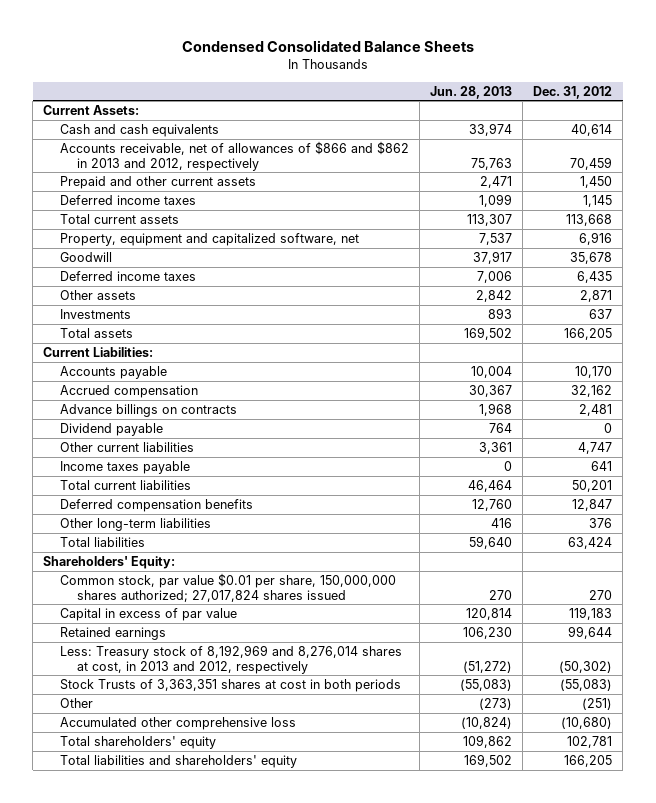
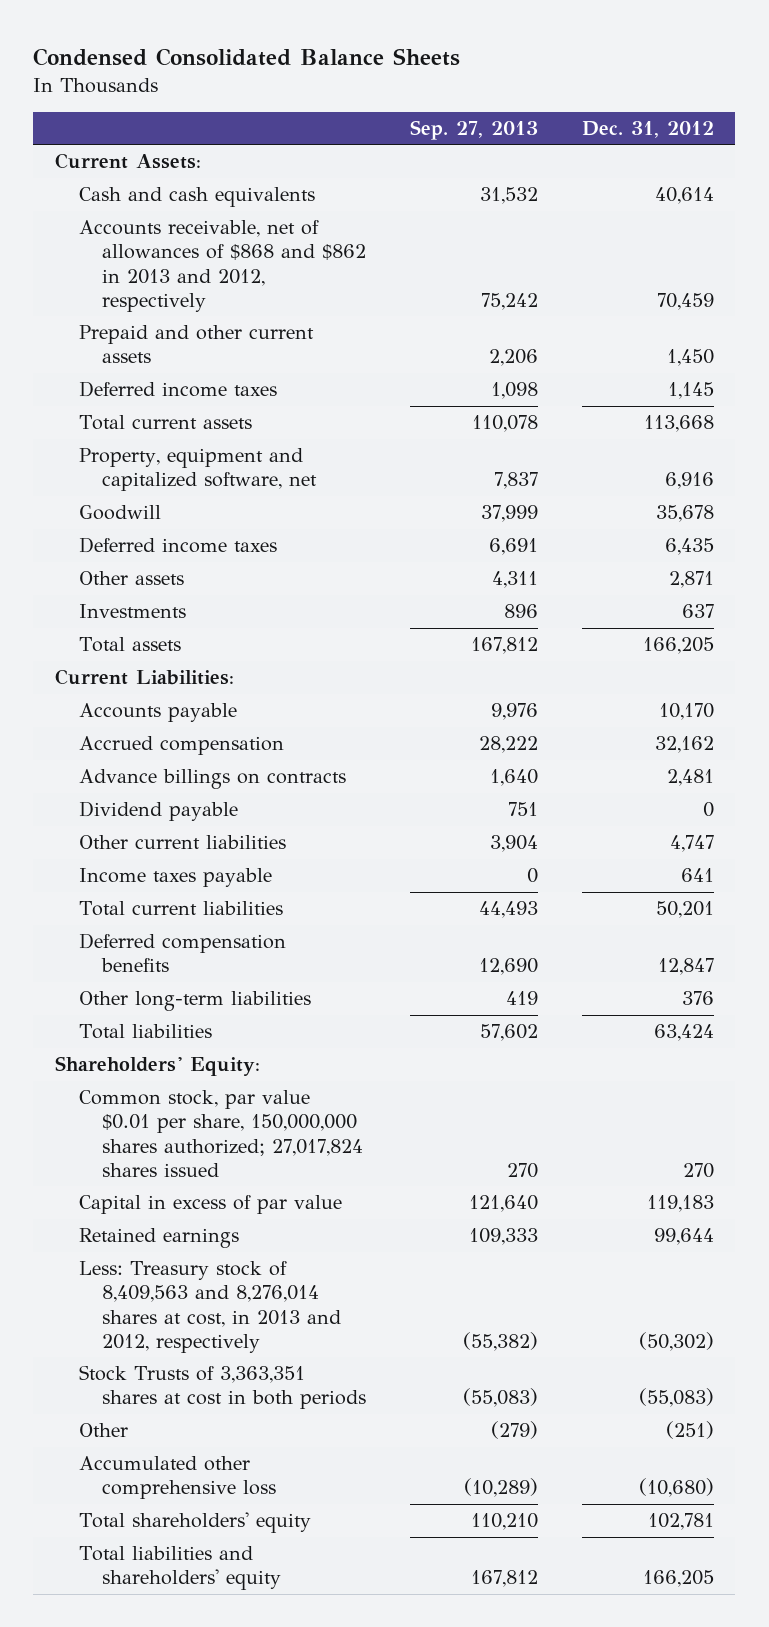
[430,85,513,99] Jun. 28, 2013 -> none
none -> [409,120,538,141] Sep. 27, 2013
[59,140,409,171] Accounts receivable, net of allowances of $866 and $862 in 2013 and 2012, respectively -> [78,220,366,312] Accounts receivable, net of allowances of $868 and $862 in 2013 and 2012, respectively
[59,644,402,674] Less: Treasury stock of 8,192,969 and 8,276,014 shares at cost, in 2013 and 2012, respectively -> [78,1261,341,1353] Less: Treasury stock of 8,409,563 and 8,276,014 shares at cost, in 2013 and 2012, respectively

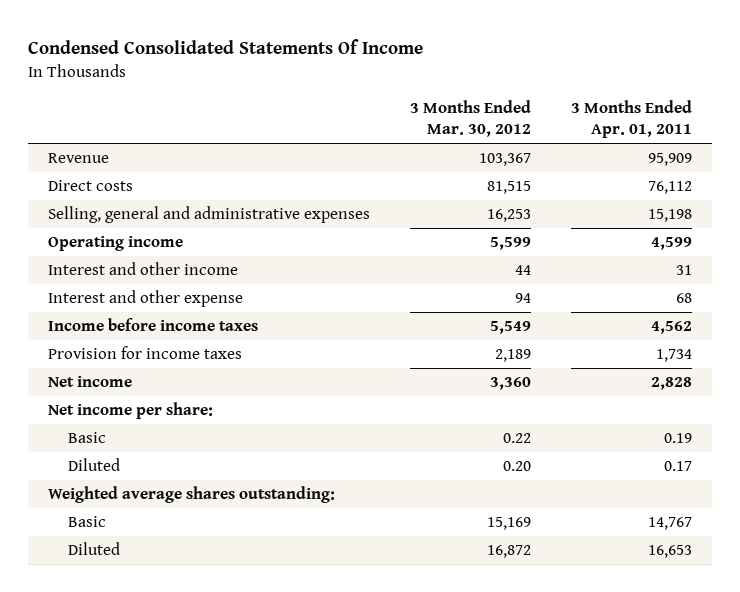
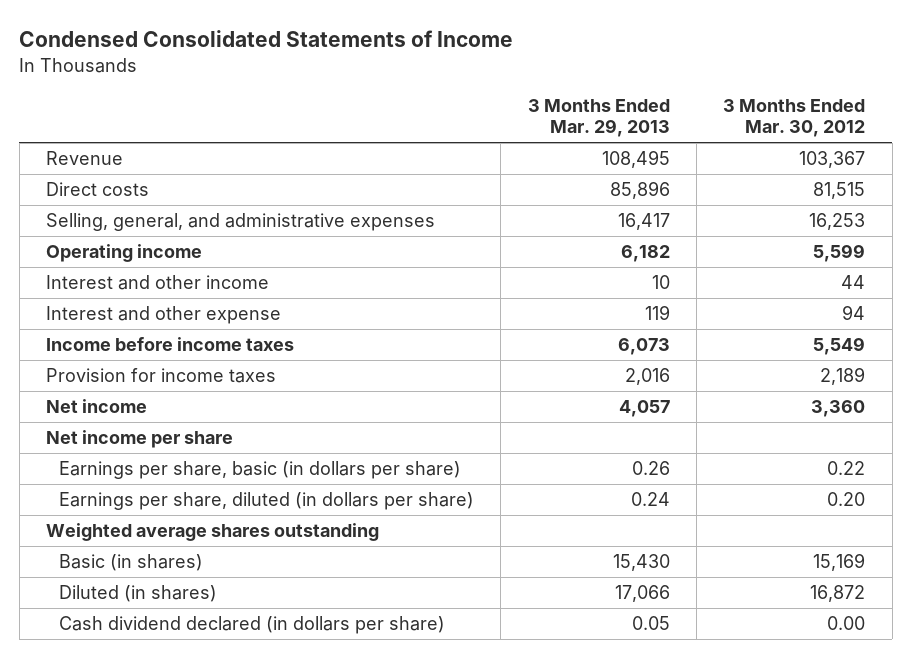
[28,39,424,55] Condensed Consolidated Statements Of Income -> [19,30,514,48] Condensed Consolidated Statements of Income
[570,99,692,139] 3 Months Ended Apr. 01, 2011 -> none
none -> [527,98,670,138] 3 Months Ended Mar. 29, 2013
[48,206,371,224] Selling, general and administrative expenses -> [45,213,435,232] Selling, general, and administrative expenses
[48,402,214,420] Net income per share: -> [45,430,233,449] Net income per share
[67,432,106,444] Basic -> [59,461,462,480] Earnings per share, basic (in dollars per share)
[67,458,120,472] Diluted -> [59,492,475,511] Earnings per share, diluted (in dollars per share)
[48,486,336,504] Weighted average shares outstanding: -> [45,523,379,542] Weighted average shares outstanding
[67,516,106,528] Basic -> [59,554,204,572] Basic (in shares)
[67,542,120,556] Diluted -> [59,585,218,603] Diluted (in shares)
none -> [59,616,446,635] Cash dividend declared (in dollars per share)

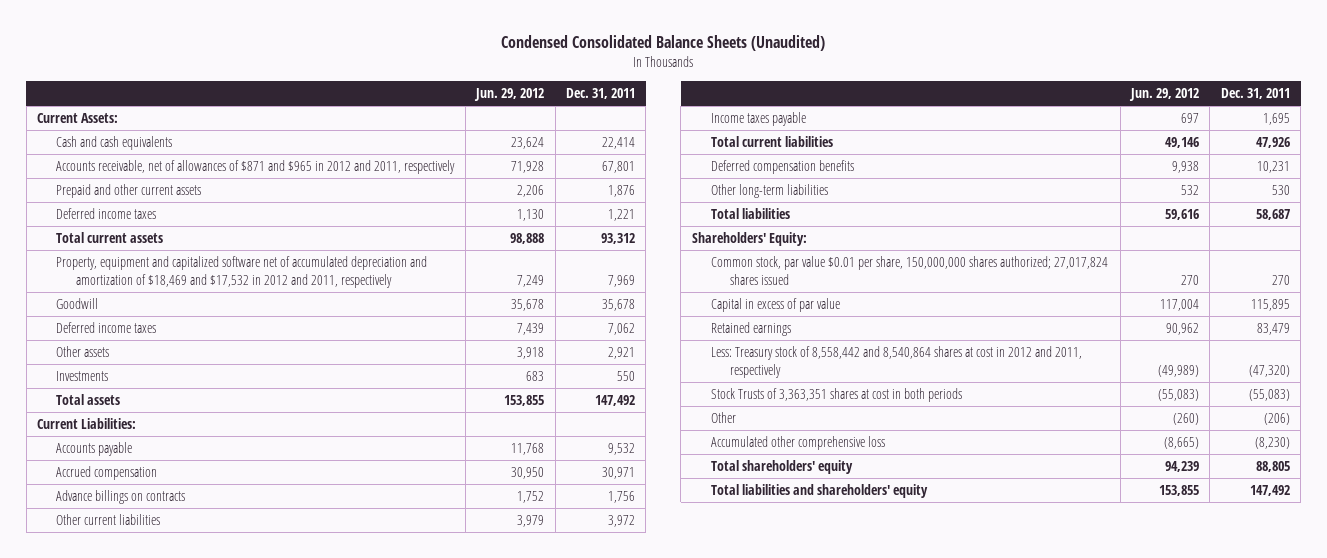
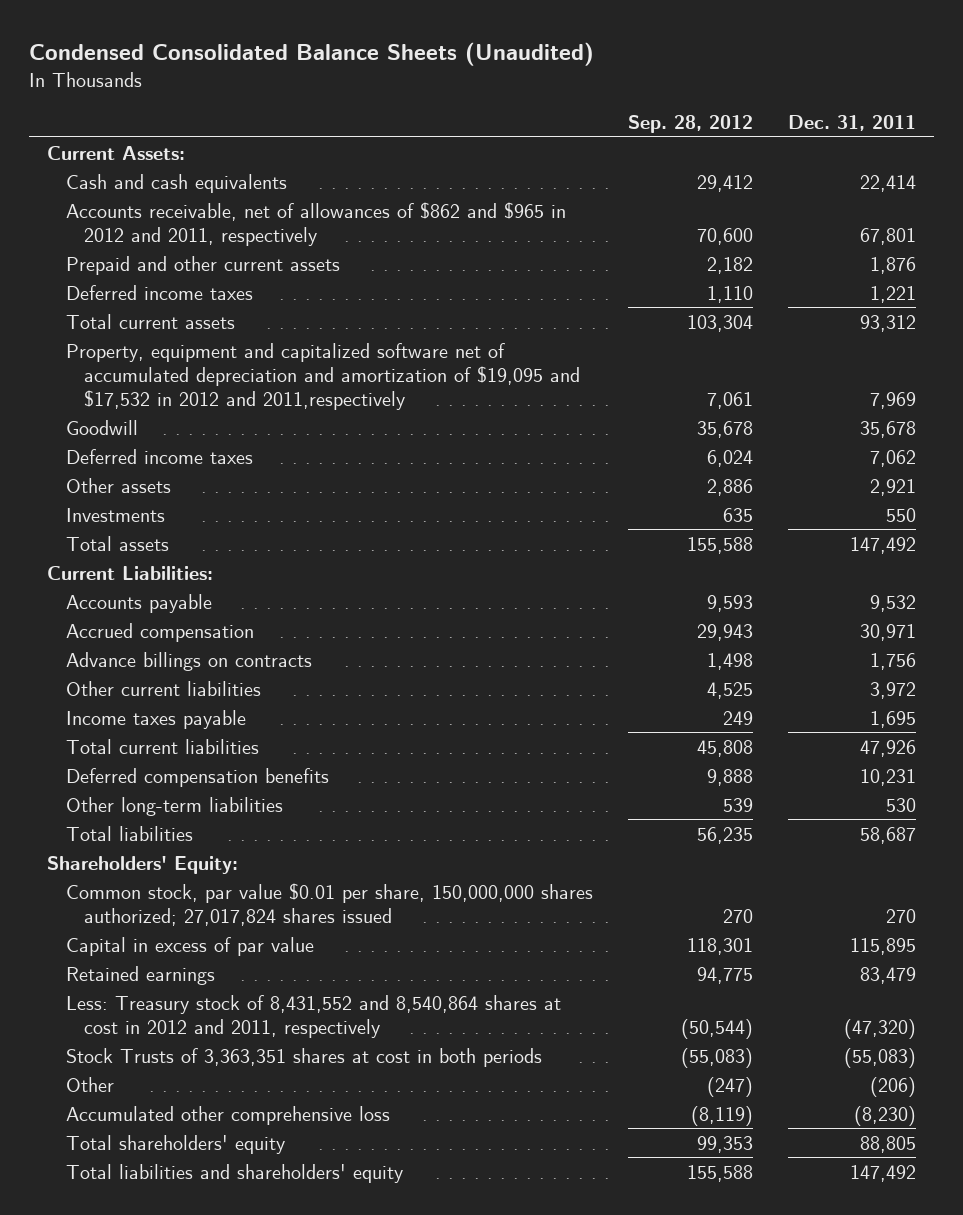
[474,87,545,101] Jun. 29, 2012 -> none
none -> [627,114,753,133] Sep. 28, 2012
[56,160,456,175] Accounts receivable, net of allowances of $871 and $965 in 2012 and 2011, respectively -> [65,201,566,246] Accounts receivable, net of allowances of $862 and $965 in 2012 and 2011, respectively
[56,256,428,288] Property, equipment and capitalized software net of accumulated depreciation and amortization of $18,469 and $17,532 in 2012 and 2011, respectively -> [65,342,581,410] Property, equipment and capitalized software net of accumulated depreciation and amortization of $19,095 and $17,532 in 2012 and 2011,respectively
[711,346,1083,378] Less: Treasury stock of 8,558,442 and 8,540,864 shares at cost in 2012 and 2011, respectively -> [65,994,561,1038] Less: Treasury stock of 8,431,552 and 8,540,864 shares at cost in 2012 and 2011, respectively

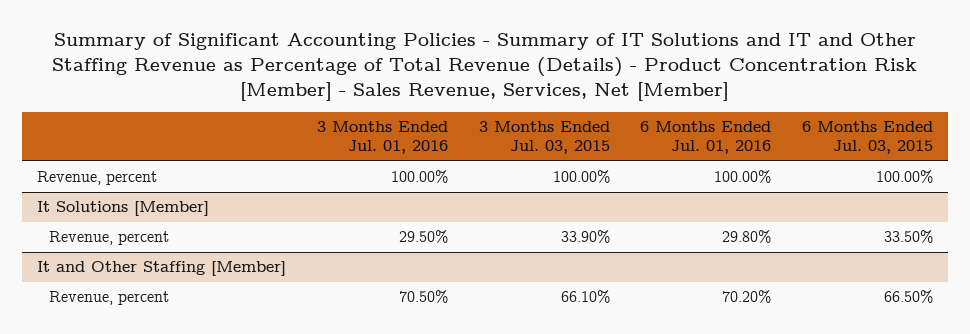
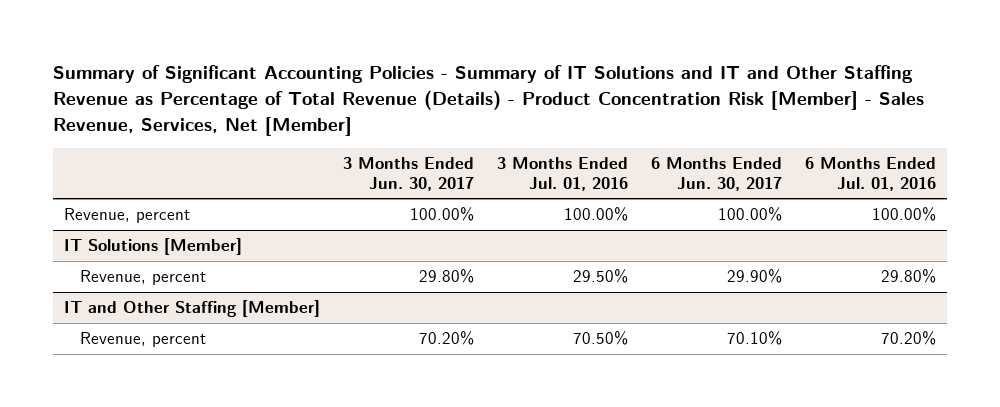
[478,121,610,155] 3 Months Ended Jul. 03, 2015 -> none
[802,121,934,155] 6 Months Ended Jul. 03, 2015 -> none
none -> [343,156,475,191] 3 Months Ended Jun. 30, 2017
none -> [650,156,782,191] 6 Months Ended Jun. 30, 2017
[37,201,210,217] It Solutions [Member] -> [64,238,243,256] IT Solutions [Member]
[37,261,287,277] It and Other Staffing [Member] -> [64,300,321,318] IT and Other Staffing [Member]

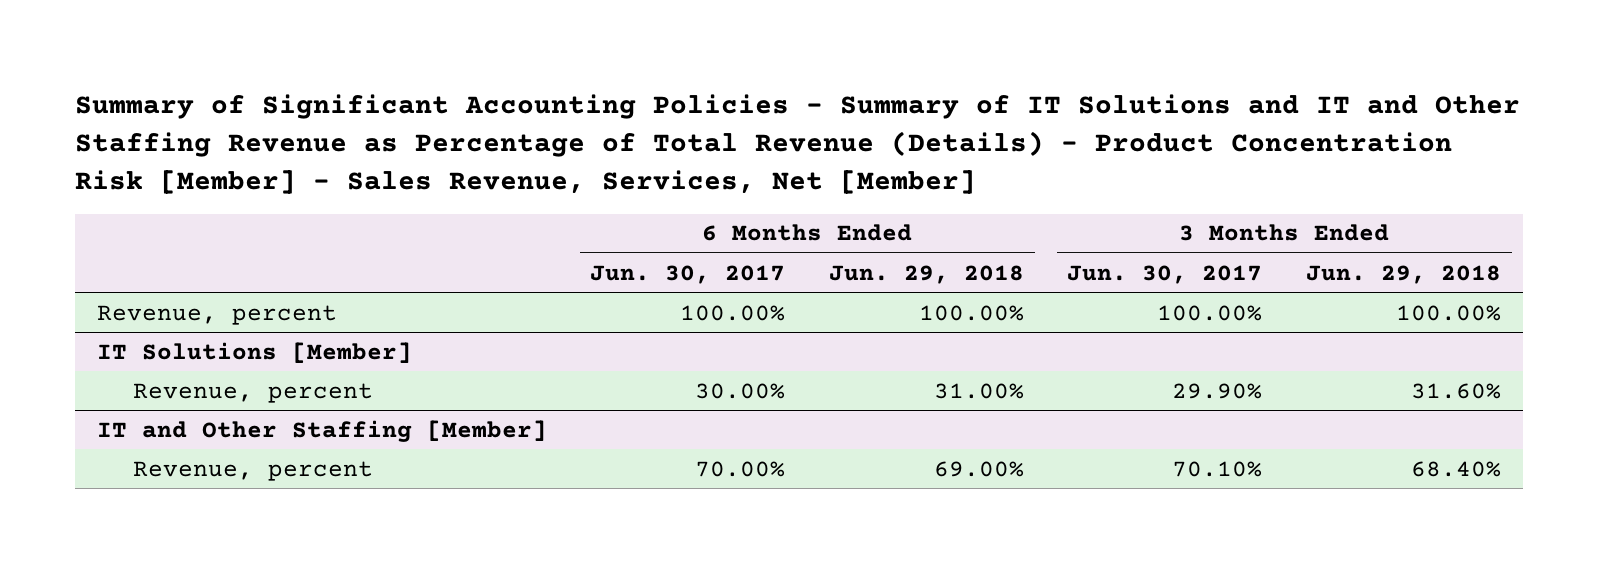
[497,156,629,191] 3 Months Ended Jul. 01, 2016 -> none
[804,156,936,191] 6 Months Ended Jul. 01, 2016 -> none
none -> [828,264,1024,284] Jun. 29, 2018
none -> [1305,264,1501,284] Jun. 29, 2018
[419,269,475,284] 29.80% -> [1172,382,1263,399] 29.90%
[726,269,782,284] 29.90% -> [695,382,786,399] 30.00%
[419,331,475,346] 70.20% -> [1172,460,1263,477] 70.10%
[726,331,782,346] 70.10% -> [695,460,786,477] 70.00%

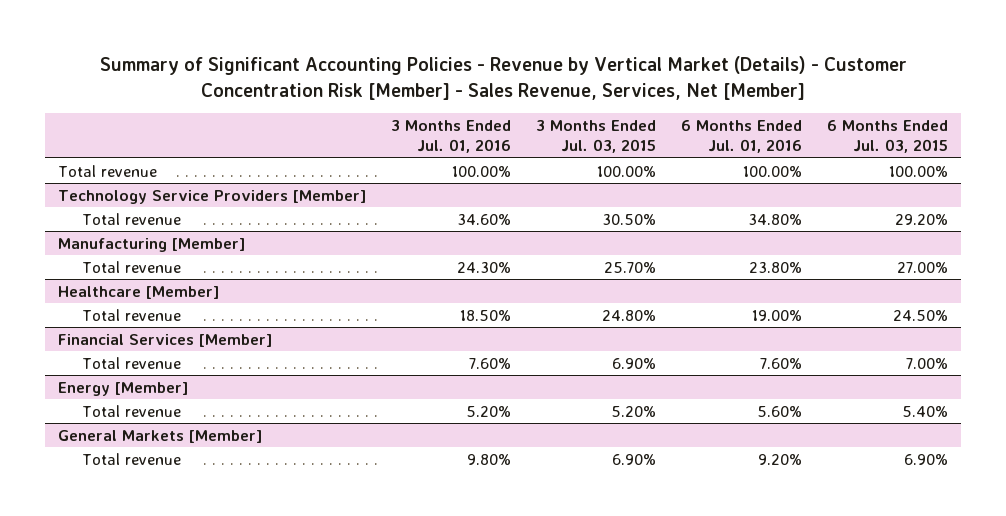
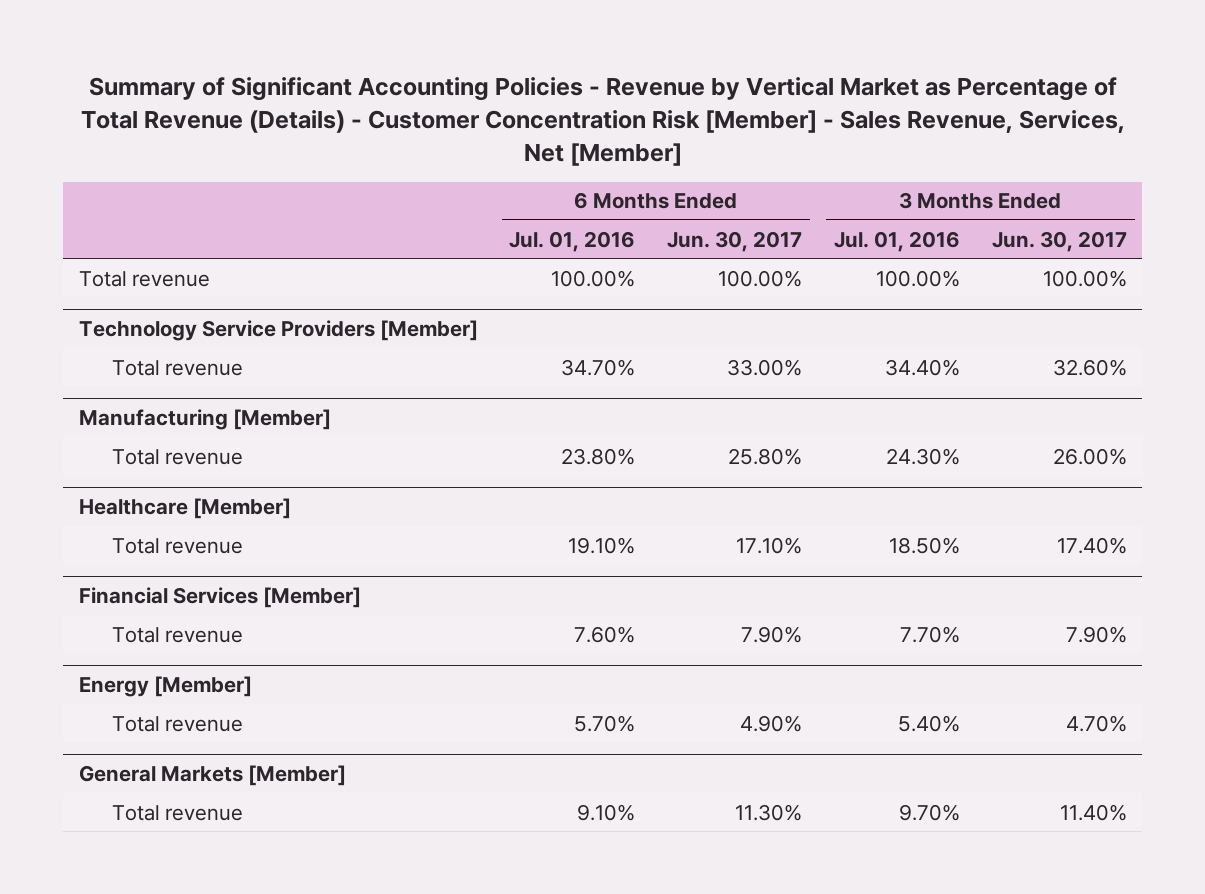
[100,56,908,100] Summary of Significant Accounting Policies - Revenue by Vertical Market (Details) - Customer Concentration Risk [Member] - Sales Revenue, Services, Net [Member] -> [80,77,1125,166] Summary of Significant Accounting Policies - Revenue by Vertical Market as Percentage of Total Revenue (Details) - Customer Concentration Risk [Member] - Sales Revenue, Services, Net [Member]
[536,120,657,154] 3 Months Ended Jul. 03, 2015 -> none
[827,120,949,154] 6 Months Ended Jul. 03, 2015 -> none
none -> [667,230,803,252] Jun. 30, 2017
none -> [991,230,1127,252] Jun. 30, 2017
[456,213,511,225] 34.60% -> [884,358,960,376] 34.40%
[748,213,803,225] 34.80% -> [561,358,636,376] 34.70%
[752,309,803,321] 19.00% -> [568,536,636,554] 19.10%
[468,357,511,369] 7.60% -> [899,625,960,643] 7.70%
[465,405,511,417] 5.20% -> [897,714,960,732] 5.40%
[757,405,803,417] 5.60% -> [574,714,636,732] 5.70%
[466,453,511,465] 9.80% -> [898,803,960,821] 9.70%
[758,453,803,465] 9.20% -> [577,803,636,821] 9.10%

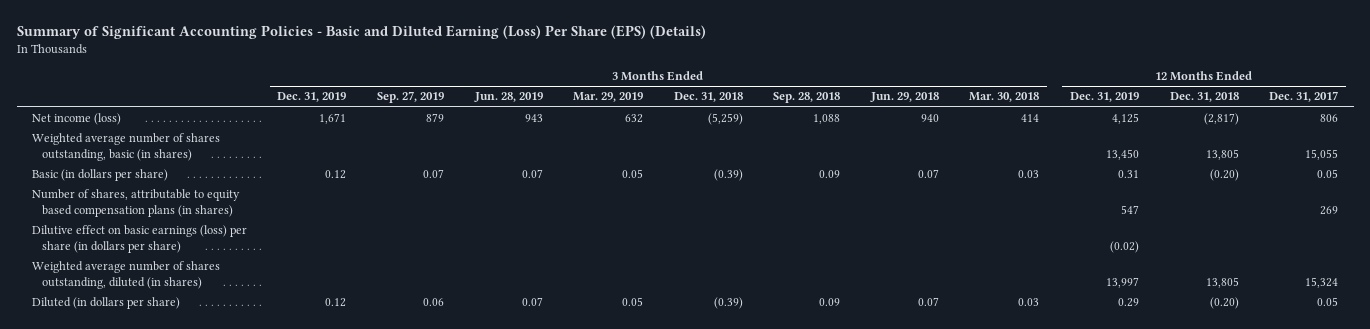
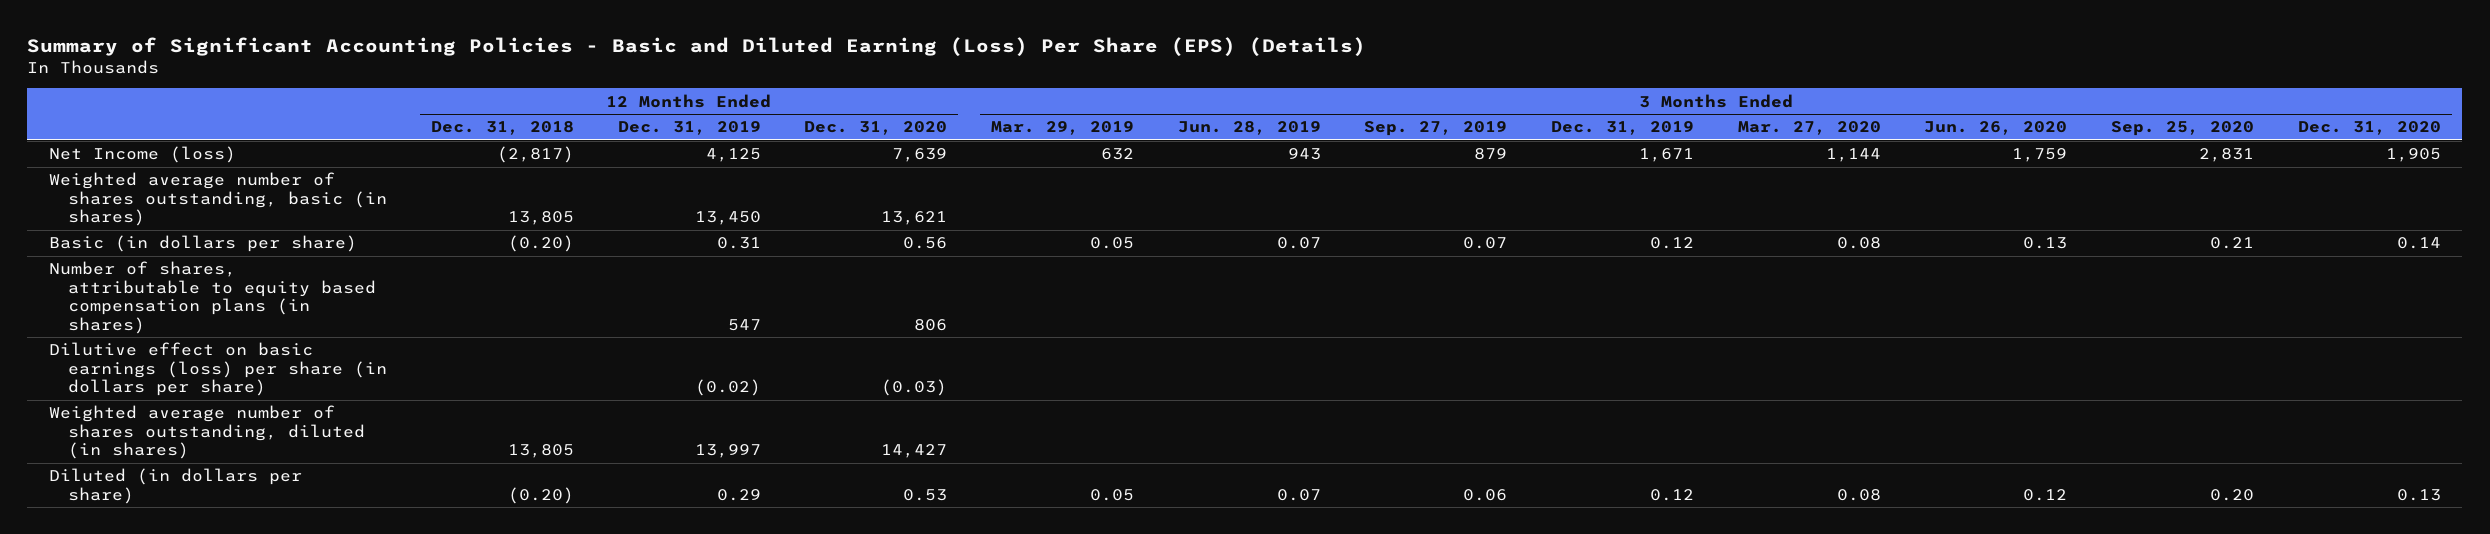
[673,92,743,103] Dec. 31, 2018 -> none
[773,92,841,104] Sep. 28, 2018 -> none
[869,92,939,103] Jun. 29, 2018 -> none
[969,92,1040,103] Mar. 30, 2018 -> none
[1269,91,1339,103] Dec. 31, 2017 -> none
none -> [804,121,948,136] Dec. 31, 2020
none -> [1737,121,1881,136] Mar. 27, 2020
none -> [1924,121,2068,136] Jun. 26, 2020
none -> [2111,121,2255,137] Sep. 25, 2020
none -> [2297,121,2441,136] Dec. 31, 2020
[31,113,121,126] Net income (loss) -> [49,146,237,164] Net Income (loss)

